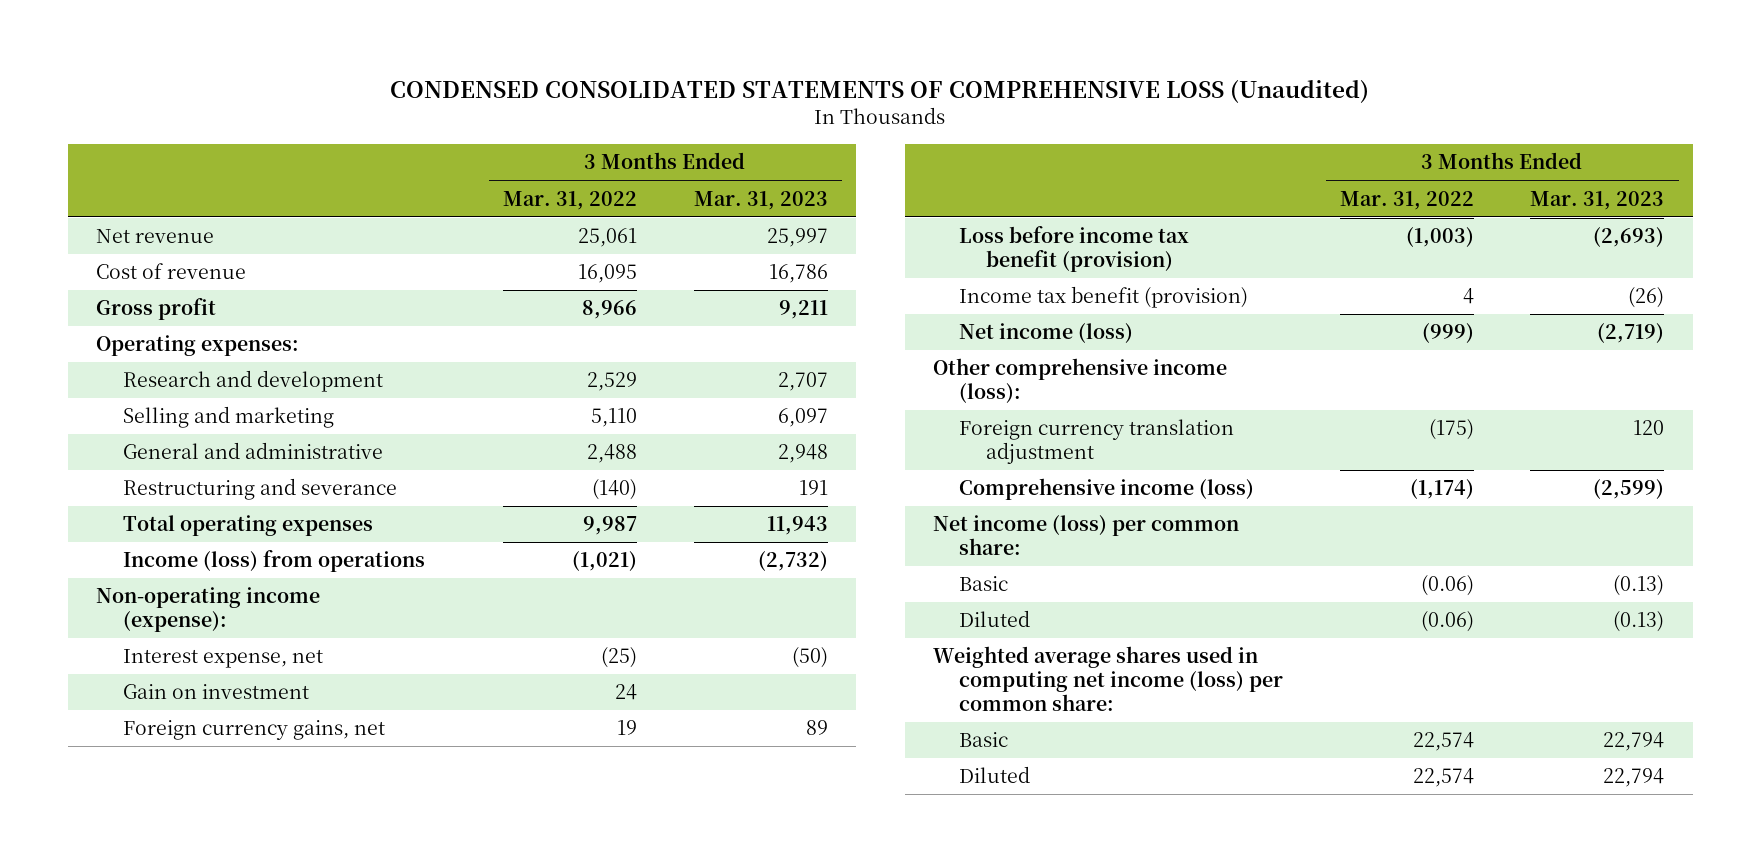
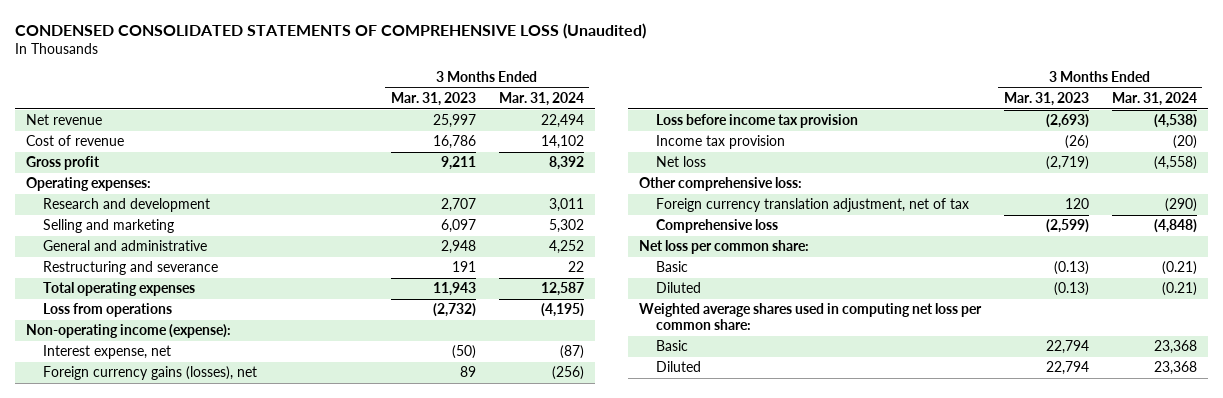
[503,190,638,210] Mar. 31, 2022 -> none
none -> [498,92,584,107] Mar. 31, 2024
[122,550,425,573] Income (loss) from operations -> [43,303,173,318] Loss from operations
[122,684,309,700] Gain on investment -> none
[122,720,385,741] Foreign currency gains, net -> [43,366,258,381] Foreign currency gains (losses), net
[959,226,1190,273] Loss before income tax benefit (provision) -> [656,114,859,129] Loss before income tax provision
[959,286,1249,309] Income tax benefit (provision) -> [656,135,786,150] Income tax provision
[959,323,1134,344] Net income (loss) -> [656,156,707,168] Net loss
[932,358,1227,404] Other comprehensive income (loss): -> [639,177,803,192] Other comprehensive loss:
[959,419,1235,465] Foreign currency translation adjustment -> [656,198,970,213] Foreign currency translation adjustment, net of tax
[959,478,1255,501] Comprehensive income (loss) -> [656,219,779,234] Comprehensive loss
[932,515,1239,556] Net income (loss) per common share: -> [639,240,810,255] Net loss per common share:
[932,646,1284,712] Weighted average shares used in computing net income (loss) per common share: -> [639,303,983,331] Weighted average shares used in computing net loss per common share:

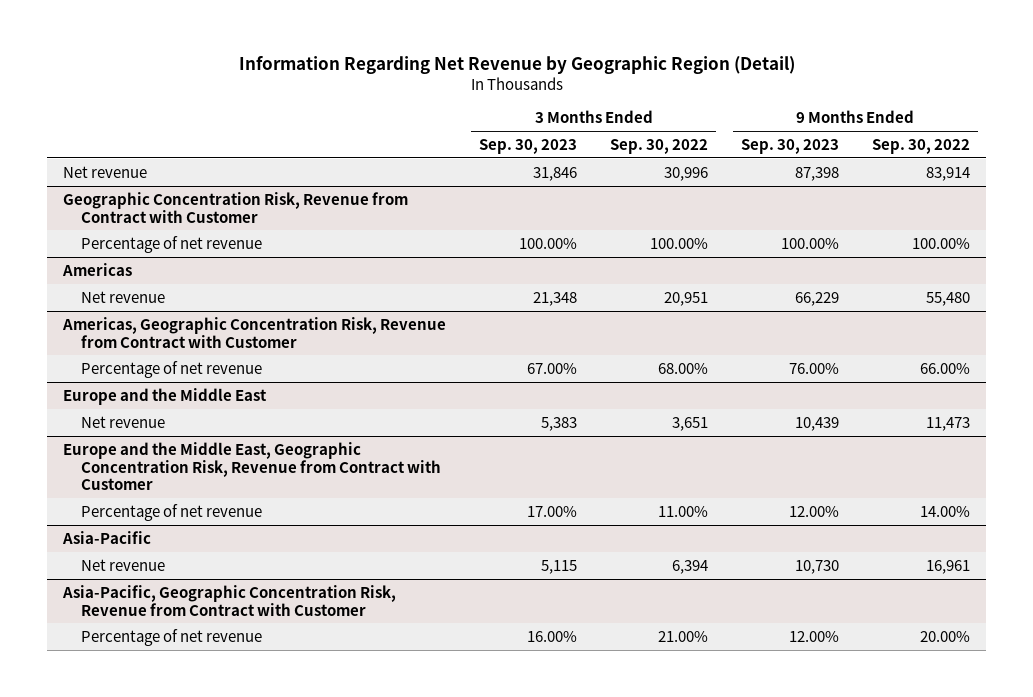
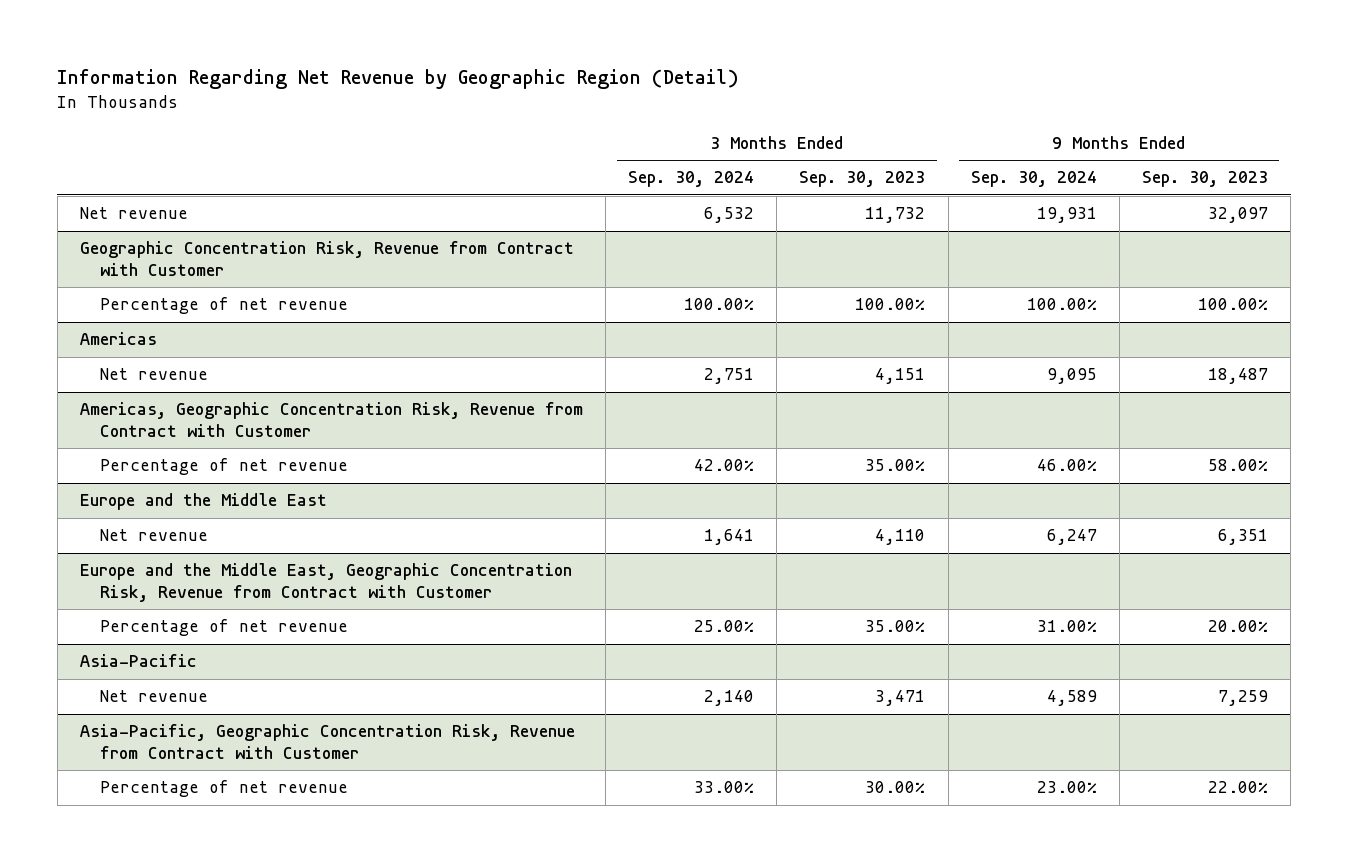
[610,139,709,155] Sep. 30, 2022 -> none
[871,139,970,155] Sep. 30, 2022 -> none
none -> [628,171,755,188] Sep. 30, 2024
none -> [970,171,1097,188] Sep. 30, 2024
[533,166,578,181] 31,846 -> [865,207,926,224] 11,732
[794,166,839,181] 87,398 -> [1208,207,1269,224] 32,097
[533,291,578,306] 21,348 -> [875,368,926,385] 4,151
[794,291,839,306] 66,229 -> [1208,368,1269,385] 18,487
[527,362,578,374] 67.00% -> [865,459,926,472] 35.00%
[788,362,839,374] 76.00% -> [1208,459,1269,472] 58.00%
[541,416,578,431] 5,383 -> [875,529,926,546] 4,110
[794,416,839,431] 10,439 -> [1218,529,1269,546] 6,351
[527,505,578,517] 17.00% -> [865,620,926,633] 35.00%
[788,505,839,517] 12.00% -> [1208,620,1269,633] 20.00%
[541,559,578,574] 5,115 -> [875,690,926,707] 3,471
[794,559,839,574] 10,730 -> [1218,690,1269,707] 7,259
[527,630,578,642] 16.00% -> [865,781,926,794] 30.00%
[788,630,839,642] 12.00% -> [1208,781,1269,794] 22.00%

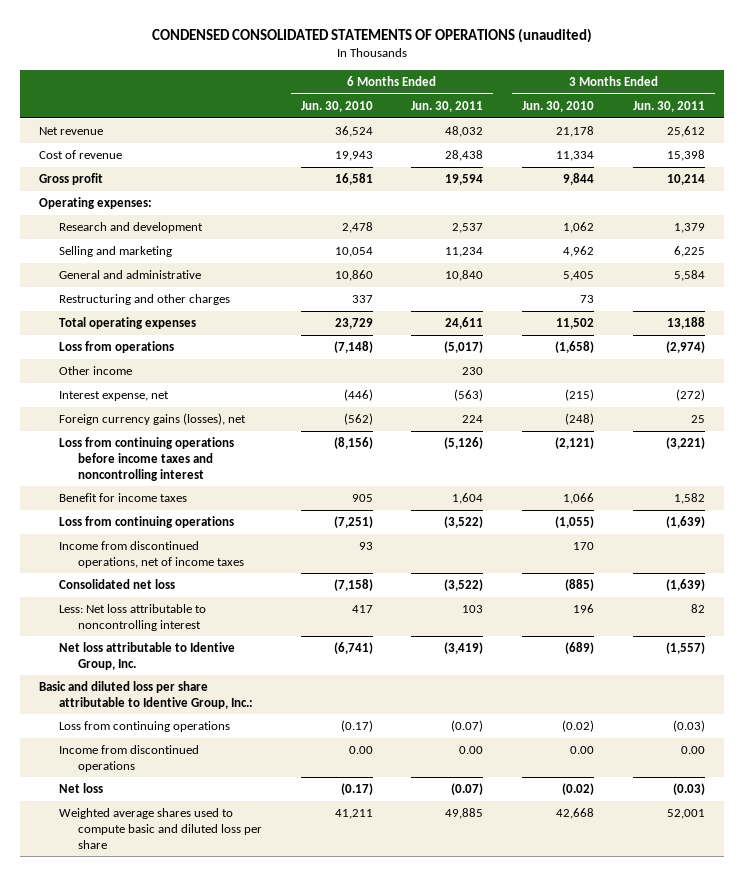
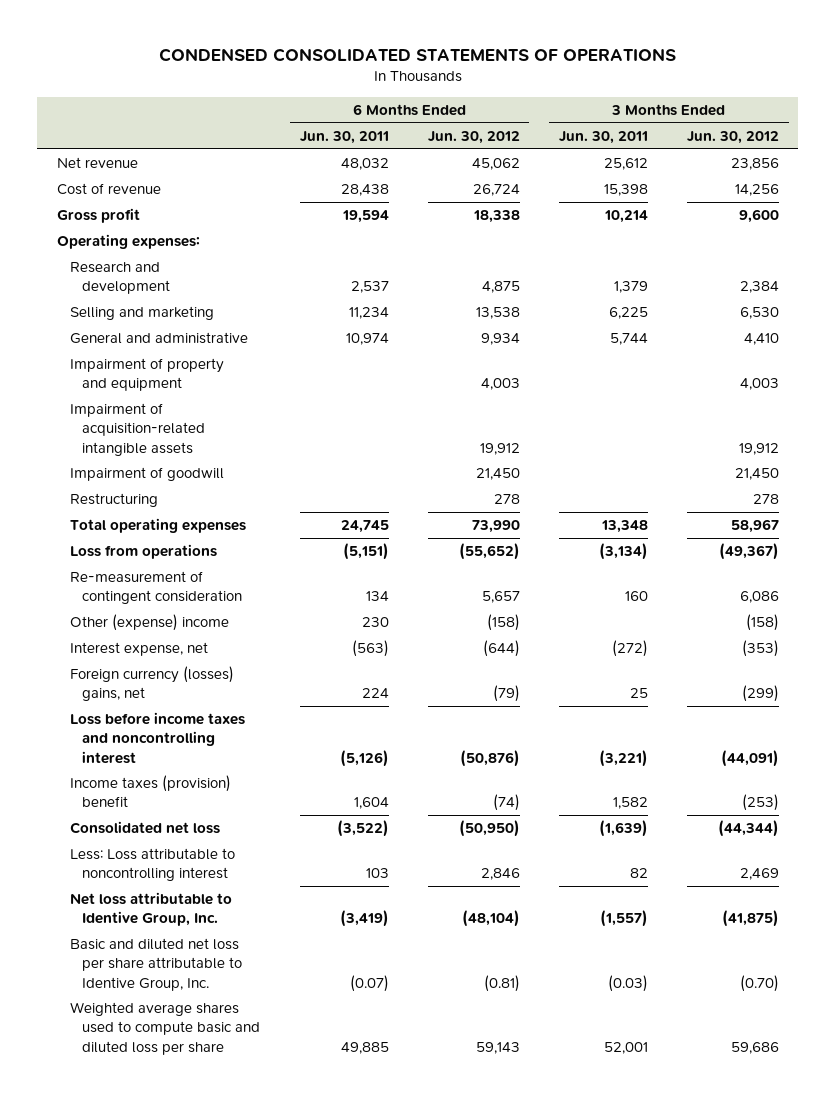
[152,27,593,43] CONDENSED CONSOLIDATED STATEMENTS OF OPERATIONS (unaudited) -> [158,48,676,63] CONDENSED CONSOLIDATED STATEMENTS OF OPERATIONS
[300,100,373,112] Jun. 30, 2010 -> none
[522,100,595,112] Jun. 30, 2010 -> none
none -> [427,130,520,144] Jun. 30, 2012
none -> [686,130,779,144] Jun. 30, 2012
[58,294,230,306] Restructuring and other charges -> none
[445,270,484,282] 10,840 -> [345,333,389,346] 10,974
[673,270,705,282] 5,584 -> [609,333,648,346] 5,744
none -> [69,358,224,392] Impairment of property and equipment
none -> [69,403,206,456] Impairment of acquisition-related intangible assets
none -> [69,467,224,482] Impairment of goodwill
none -> [69,493,158,508] Restructuring
[445,317,484,330] 24,611 -> [340,520,389,534] 24,745
[666,317,705,330] 13,188 -> [600,520,648,534] 13,348
[444,341,484,354] (5,017) -> [342,543,389,561] (5,151)
[665,341,705,354] (2,974) -> [598,543,648,561] (3,134)
none -> [69,571,243,605] Re-measurement of contingent consideration
[58,366,132,376] Other income -> [69,614,229,632] Other (expense) income
[58,516,234,529] Loss from continuing operations -> none
[58,541,245,568] Income from discontinued operations, net of income taxes -> none
[58,413,246,426] Foreign currency gains (losses), net -> [69,666,234,702] Foreign currency (losses) gains, net
[58,437,234,481] Loss from continuing operations before income taxes and noncontrolling interest -> [69,712,245,764] Loss before income taxes and noncontrolling interest
[58,493,187,503] Benefit for income taxes -> [69,775,231,808] Income taxes (provision) benefit
[58,604,206,631] Less: Net loss attributable to noncontrolling interest -> [69,848,235,882] Less: Loss attributable to noncontrolling interest
[39,681,253,709] Basic and diluted loss per share attributable to Identive Group, Inc.: -> none
[58,721,230,733] Loss from continuing operations -> none
[58,745,199,772] Income from discontinued operations -> none
[58,783,103,794] Net loss -> [69,938,243,991] Basic and diluted net loss per share attributable to Identive Group, Inc.

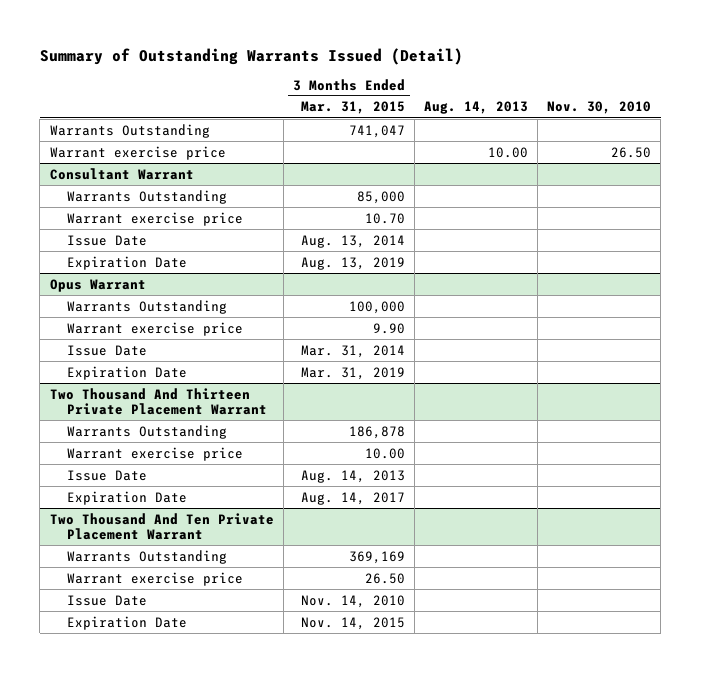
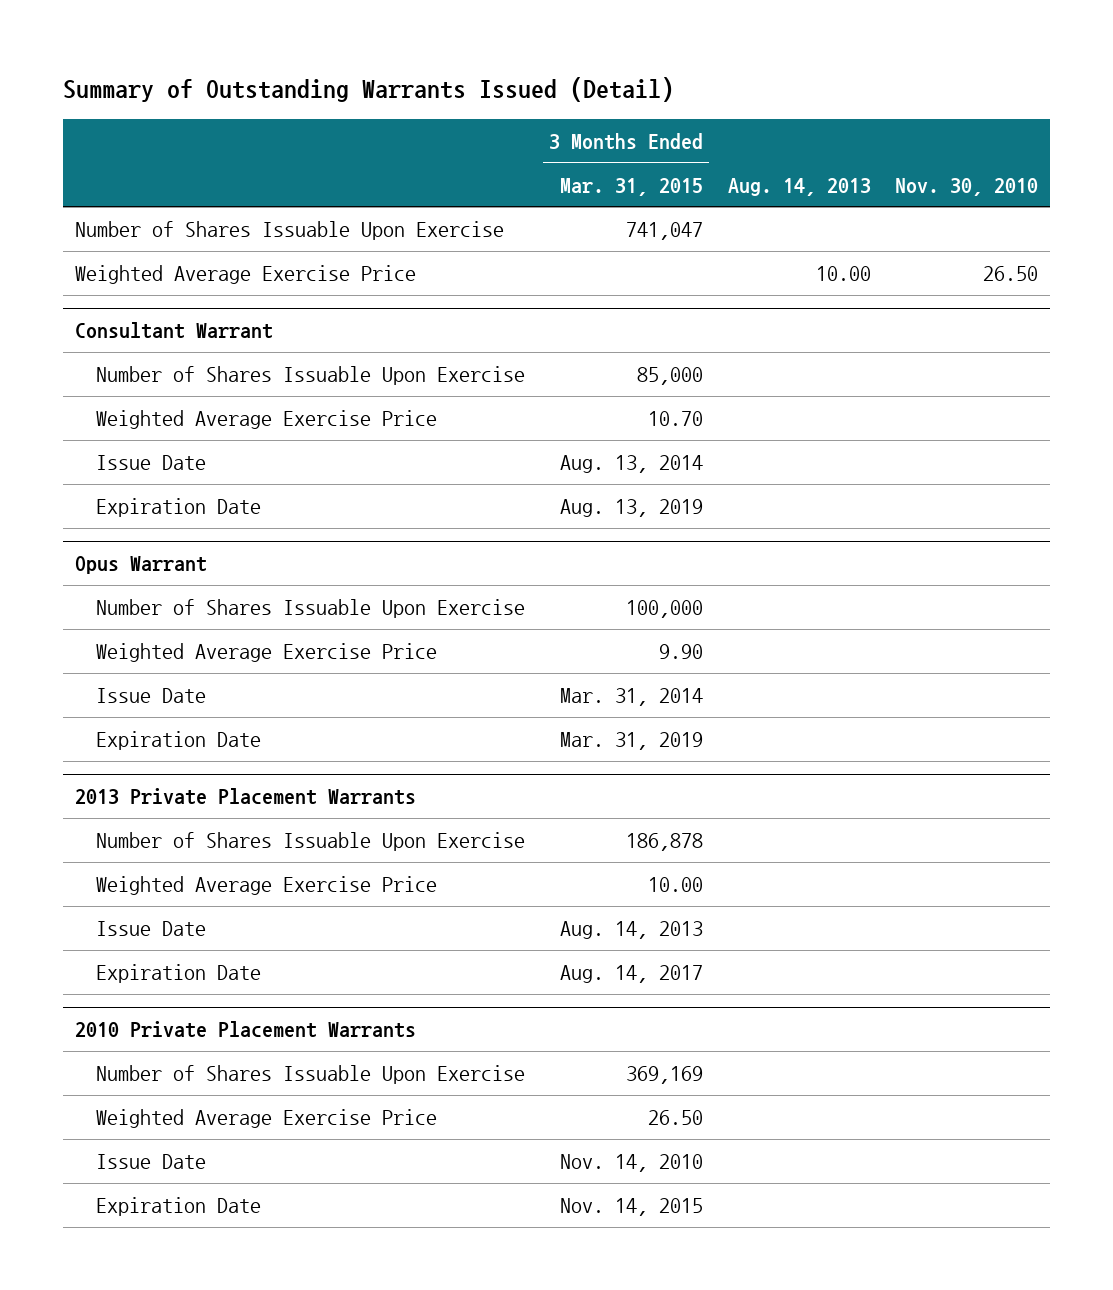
[49,123,210,138] Warrants Outstanding -> [74,220,504,240] Number of Shares Issuable Upon Exercise
[49,145,226,160] Warrant exercise price -> [74,264,416,284] Weighted Average Exercise Price
[66,189,227,204] Warrants Outstanding -> [95,365,525,385] Number of Shares Issuable Upon Exercise
[66,211,243,226] Warrant exercise price -> [95,409,437,429] Weighted Average Exercise Price
[66,299,227,314] Warrants Outstanding -> [95,598,525,618] Number of Shares Issuable Upon Exercise
[66,321,243,336] Warrant exercise price -> [95,642,437,662] Weighted Average Exercise Price
[49,387,267,416] Two Thousand And Thirteen Private Placement Warrant -> [74,788,416,806] 2013 Private Placement Warrants
[66,424,227,439] Warrants Outstanding -> [95,831,525,851] Number of Shares Issuable Upon Exercise
[66,446,243,461] Warrant exercise price -> [95,875,437,895] Weighted Average Exercise Price
[49,512,274,541] Two Thousand And Ten Private Placement Warrant -> [74,1021,416,1039] 2010 Private Placement Warrants
[66,549,227,564] Warrants Outstanding -> [95,1064,525,1084] Number of Shares Issuable Upon Exercise
[66,571,243,586] Warrant exercise price -> [95,1108,437,1128] Weighted Average Exercise Price

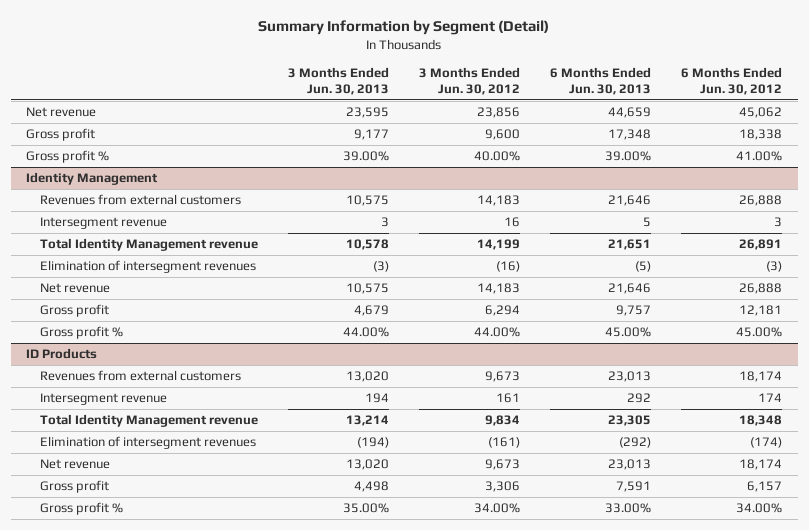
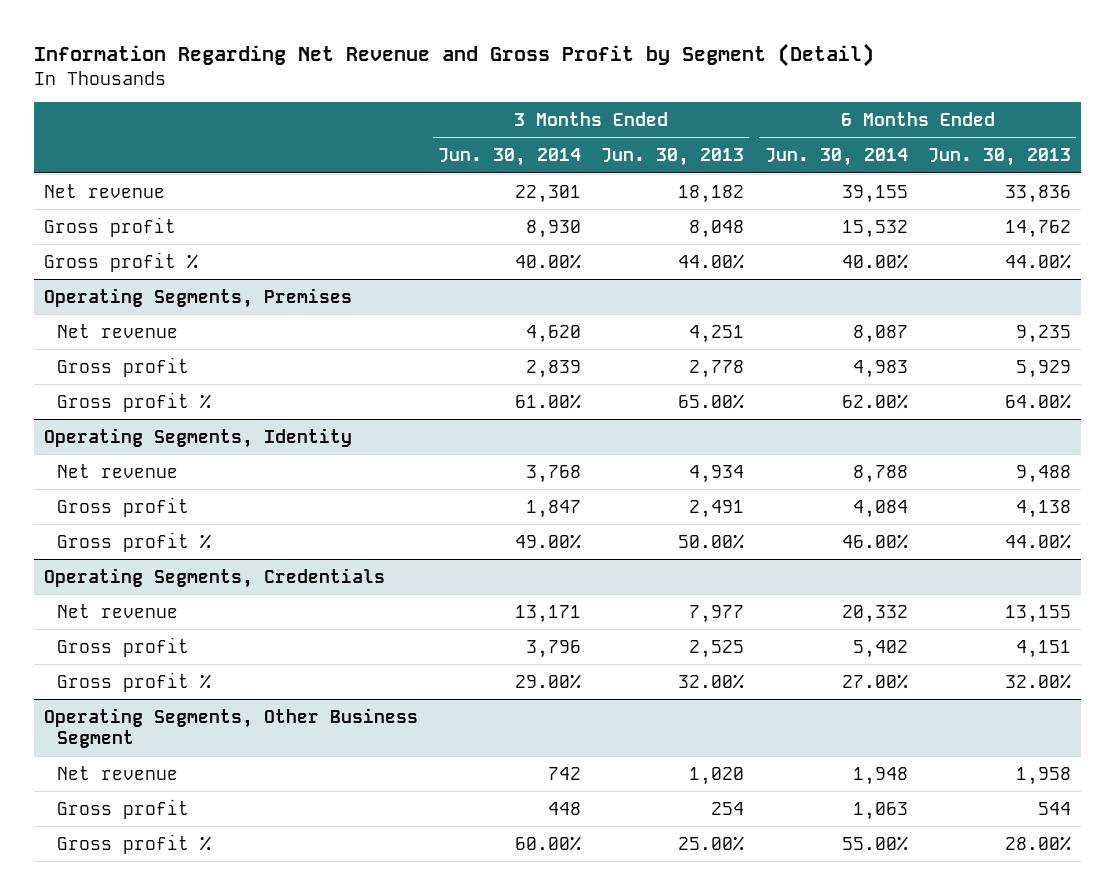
[258,20,550,36] Summary Information by Segment (Detail) -> [33,42,874,67] Information Regarding Net Revenue and Gross Profit by Segment (Detail)
[418,67,520,95] 3 Months Ended Jun. 30, 2012 -> none
[681,67,783,95] 6 Months Ended Jun. 30, 2012 -> none
none -> [438,148,582,167] Jun. 30, 2014
none -> [764,148,908,167] Jun. 30, 2014
[26,172,159,186] Identity Management -> none
[39,194,241,206] Revenues from external customers -> none
[39,217,167,230] Intersegment revenue -> none
[39,238,258,252] Total Identity Management revenue -> none
[39,260,256,274] Elimination of intersegment revenues -> none
[26,348,98,360] ID Products -> none
[39,370,241,382] Revenues from external customers -> none
[39,393,167,406] Intersegment revenue -> none
[39,414,258,428] Total Identity Management revenue -> none
[39,436,256,450] Elimination of intersegment revenues -> none
[345,107,389,119] 23,595 -> [678,184,745,203] 18,182
[608,107,652,119] 44,659 -> [1004,184,1071,203] 33,836
[353,129,389,141] 9,177 -> [689,219,745,238] 8,048
[608,129,652,141] 17,348 -> [1004,219,1071,238] 14,762
[342,151,389,162] 39.00% -> [678,253,745,269] 44.00%
[605,151,652,162] 39.00% -> [1004,253,1071,269] 44.00%
none -> [43,287,352,308] Operating Segments, Premises
[345,283,389,295] 10,575 -> [689,324,745,343] 4,251
[608,283,652,295] 21,646 -> [1015,324,1071,343] 9,235
[353,305,389,317] 4,679 -> [689,359,745,378] 2,778
[616,305,652,317] 9,757 -> [1015,359,1071,378] 5,929
[342,327,389,338] 44.00% -> [678,393,745,409] 65.00%
[605,327,652,338] 45.00% -> [1004,393,1071,409] 64.00%
none -> [43,427,352,448] Operating Segments, Identity
[345,459,389,471] 13,020 -> [689,464,745,483] 4,934
[608,459,652,471] 23,013 -> [1015,464,1071,483] 9,488
[353,481,389,493] 4,498 -> [689,499,745,518] 2,491
[616,481,652,493] 7,591 -> [1015,499,1071,518] 4,138
[342,503,389,514] 35.00% -> [678,533,745,549] 50.00%
[605,503,652,514] 33.00% -> [1004,533,1071,549] 44.00%
none -> [43,567,385,588] Operating Segments, Credentials
none -> [57,603,179,618] Net revenue
none -> [57,636,190,657] Gross profit
none -> [57,671,212,692] Gross profit %
none -> [43,707,418,749] Operating Segments, Other Business Segment
none -> [57,765,179,780] Net revenue
none -> [57,798,190,819] Gross profit
none -> [57,833,212,854] Gross profit %

